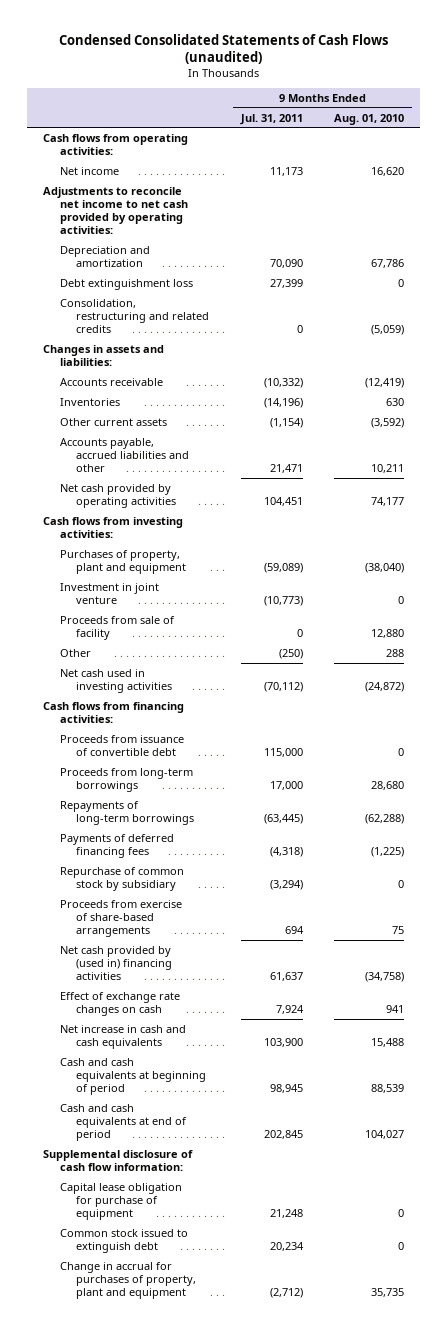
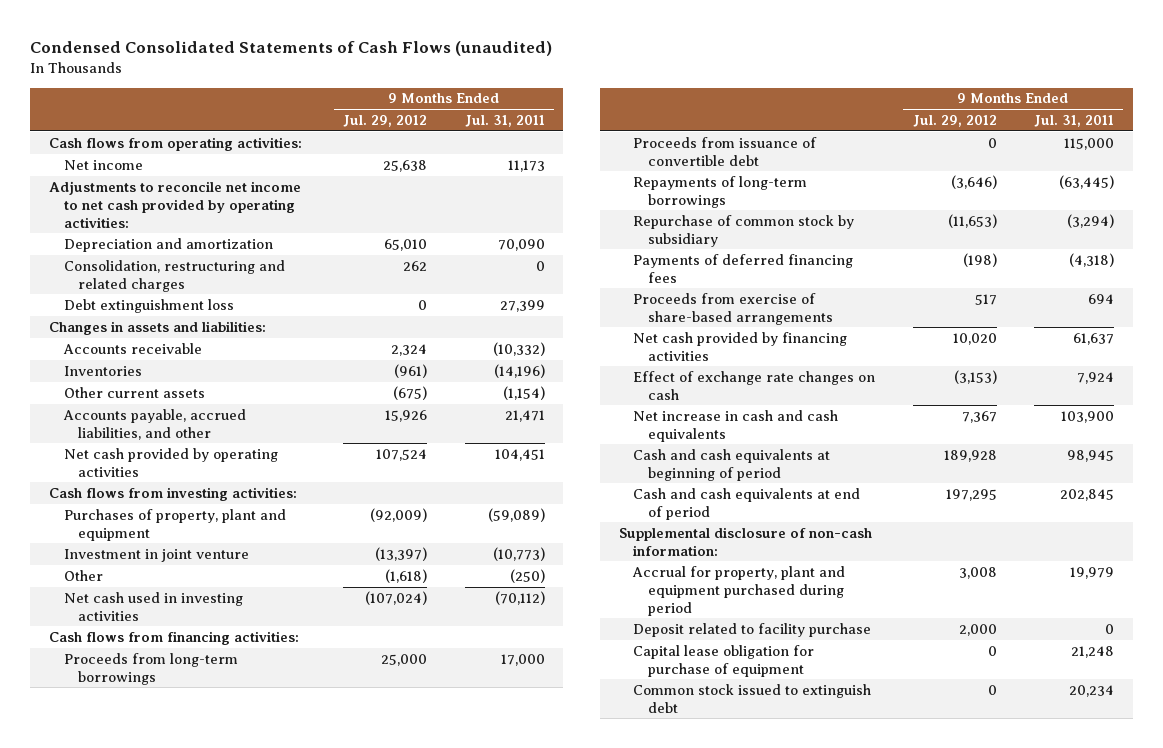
[334,113,405,125] Aug. 01, 2010 -> none
none -> [343,114,428,127] Jul. 29, 2012
none -> [63,259,285,292] Consolidation, restructuring and related charges
[59,298,210,333] Consolidation, restructuring and related credits -> none
[59,437,190,472] Accounts payable, accrued liabilities and other -> [62,408,246,440] Accounts payable, accrued liabilities, and other
[59,615,175,640] Proceeds from sale of facility -> none
[59,734,184,756] Proceeds from issuance of convertible debt -> [633,136,818,166] Proceeds from issuance of convertible debt
[59,833,174,858] Payments of deferred financing fees -> [633,253,854,283] Payments of deferred financing fees
[59,945,173,980] Net cash provided by (used in) financing activities -> [633,331,848,361] Net cash provided by financing activities
[43,1149,194,1171] Supplemental disclosure of cash flow information: -> [618,526,872,556] Supplemental disclosure of non-cash information:
none -> [632,565,846,616] Accrual for property, plant and equipment purchased during period
none -> [633,622,872,637] Deposit related to facility purchase
[59,1261,197,1299] Change in accrual for purchases of property, plant and equipment -> none

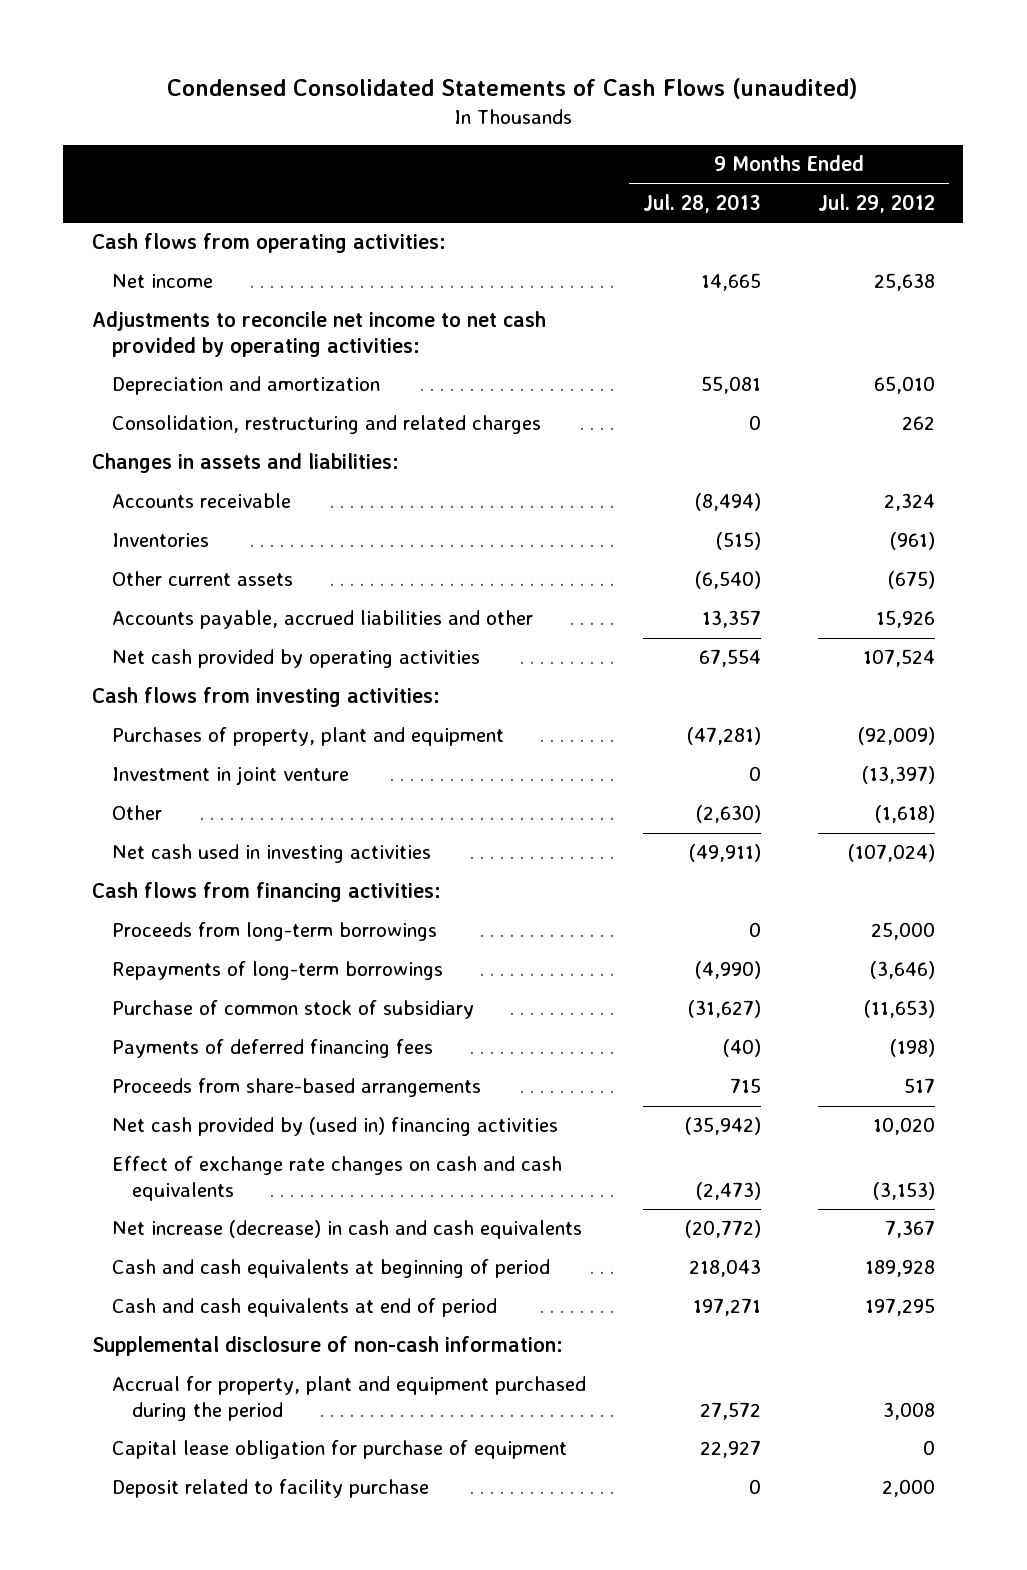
[464,114,545,127] Jul. 31, 2011 -> none
none -> [642,193,761,213] Jul. 28, 2013
[63,298,234,313] Debt extinguishment loss -> none
[62,408,246,440] Accounts payable, accrued liabilities, and other -> [111,610,533,630] Accounts payable, accrued liabilities and other
[633,136,818,166] Proceeds from issuance of convertible debt -> none
[633,214,855,247] Repurchase of common stock by subsidiary -> [111,1000,474,1020] Purchase of common stock of subsidiary
[633,292,833,325] Proceeds from exercise of share-based arrangements -> [111,1078,481,1098] Proceeds from share-based arrangements
[633,331,848,361] Net cash provided by financing activities -> [111,1117,558,1137] Net cash provided by (used in) financing activities
[633,370,876,400] Effect of exchange rate changes on cash -> [111,1156,562,1202] Effect of exchange rate changes on cash and cash equivalents
[633,409,839,442] Net increase in cash and cash equivalents -> [111,1220,582,1240] Net increase (decrease) in cash and cash equivalents
[632,565,846,616] Accrual for property, plant and equipment purchased during period -> [111,1376,586,1422] Accrual for property, plant and equipment purchased during the period
[633,683,872,713] Common stock issued to extinguish debt -> none
[633,622,872,637] Deposit related to facility purchase -> [111,1479,429,1499] Deposit related to facility purchase

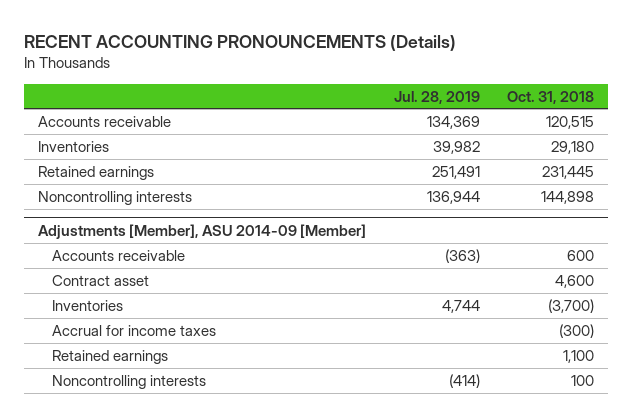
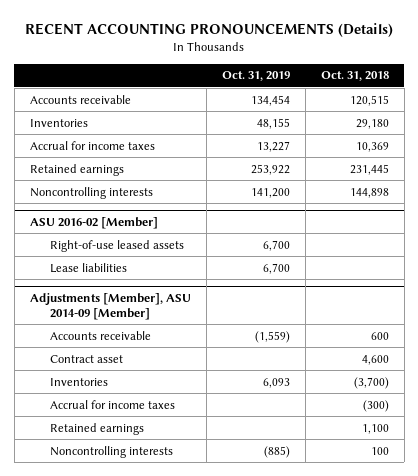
[393,90,480,104] Jul. 28, 2019 -> none
none -> [221,71,290,82] Oct. 31, 2019
none -> [29,140,155,150] Accrual for income taxes
none -> [29,216,158,229] ASU 2016-02 [Member]
none -> [49,239,184,252] Right-of-use leased assets
none -> [49,262,127,273] Lease liabilities

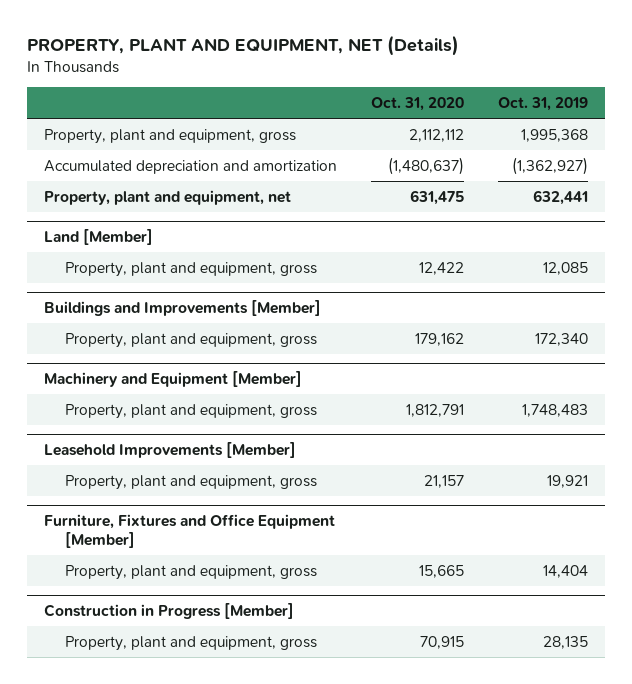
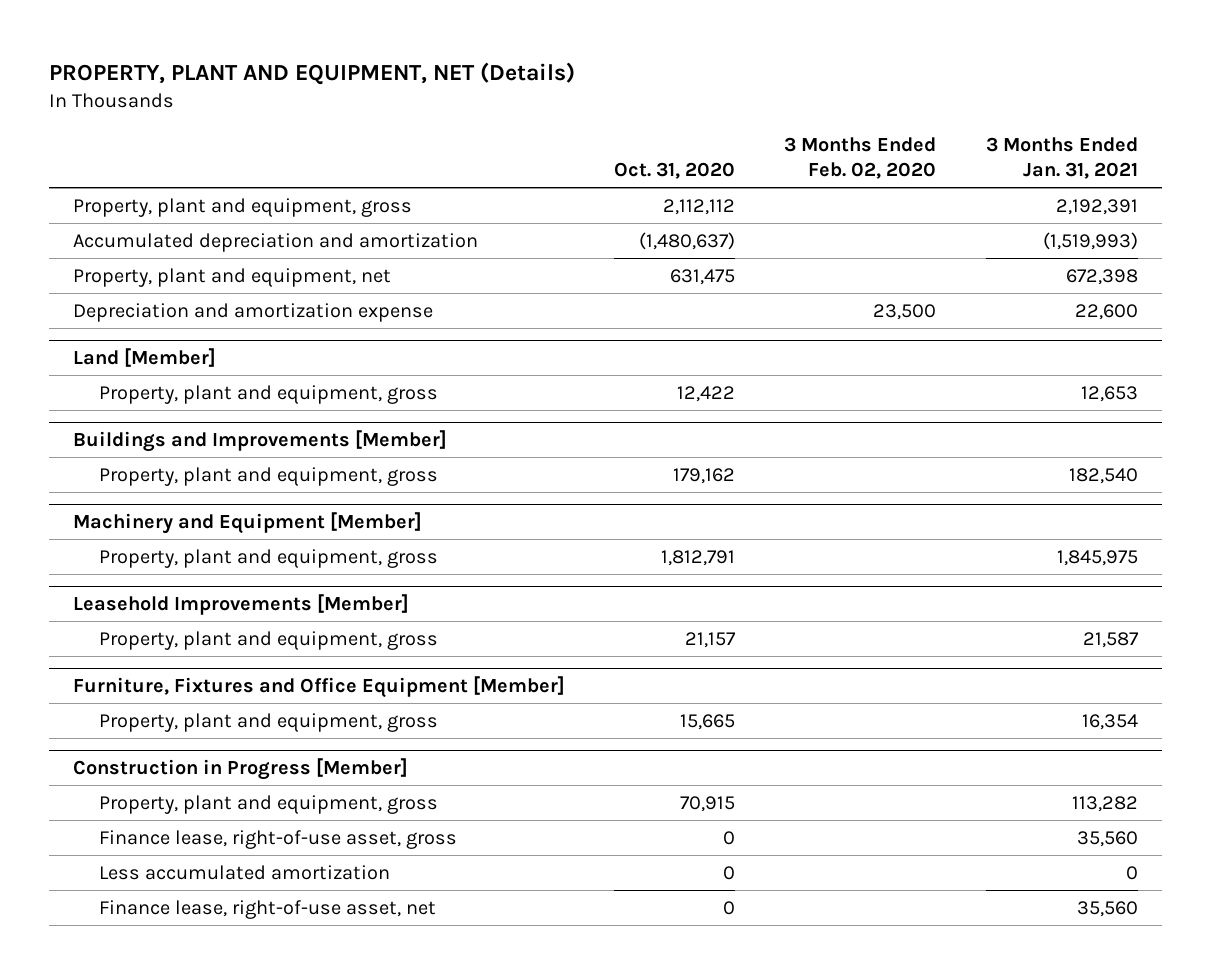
[498,97,589,112] Oct. 31, 2019 -> none
none -> [784,137,937,180] 3 Months Ended Feb. 02, 2020
none -> [985,137,1138,180] 3 Months Ended Jan. 31, 2021
none -> [73,302,434,322] Depreciation and amortization expense
none -> [98,829,457,849] Finance lease, right-of-use asset, gross
none -> [98,864,390,880] Less accumulated amortization
none -> [98,899,436,919] Finance lease, right-of-use asset, net

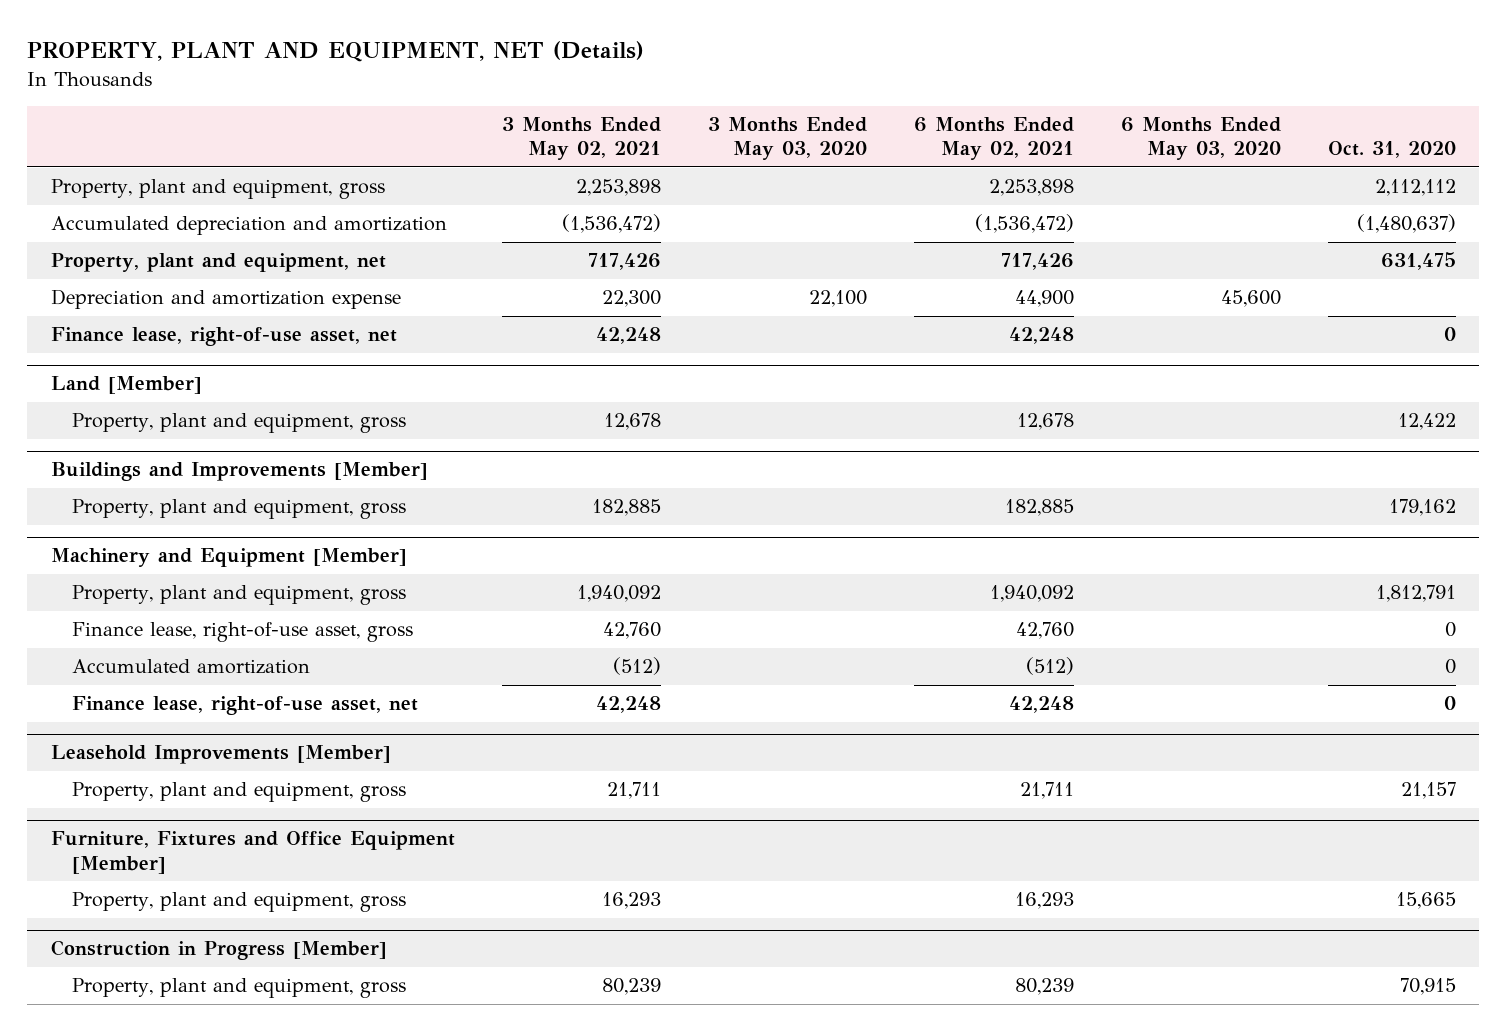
[784,137,937,180] 3 Months Ended Feb. 02, 2020 -> none
[985,137,1138,180] 3 Months Ended Jan. 31, 2021 -> none
none -> [501,116,661,161] 3 Months Ended May 02, 2021
none -> [707,116,867,161] 3 Months Ended May 03, 2020
none -> [913,116,1074,161] 6 Months Ended May 02, 2021
none -> [1120,116,1281,161] 6 Months Ended May 03, 2020
none -> [50,327,397,347] Finance lease, right-of-use asset, net
none -> [72,622,414,643] Finance lease, right-of-use asset, gross
none -> [72,659,311,675] Accumulated amortization
none -> [72,696,419,716] Finance lease, right-of-use asset, net
[98,829,457,849] Finance lease, right-of-use asset, gross -> none
[98,864,390,880] Less accumulated amortization -> none
[98,899,436,919] Finance lease, right-of-use asset, net -> none

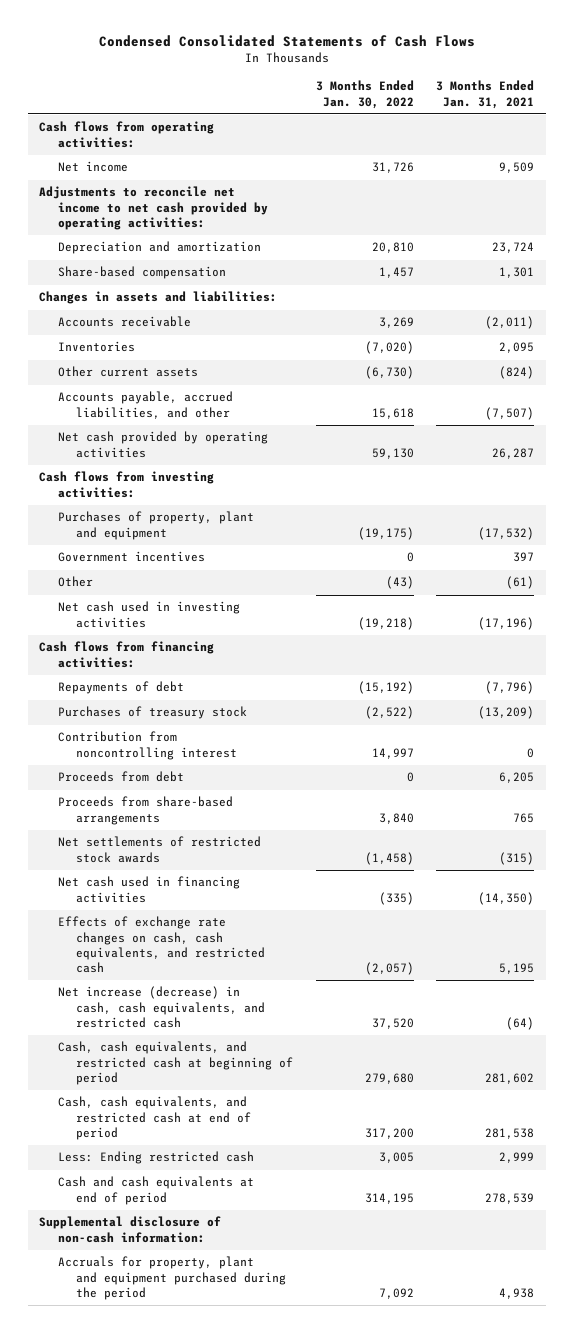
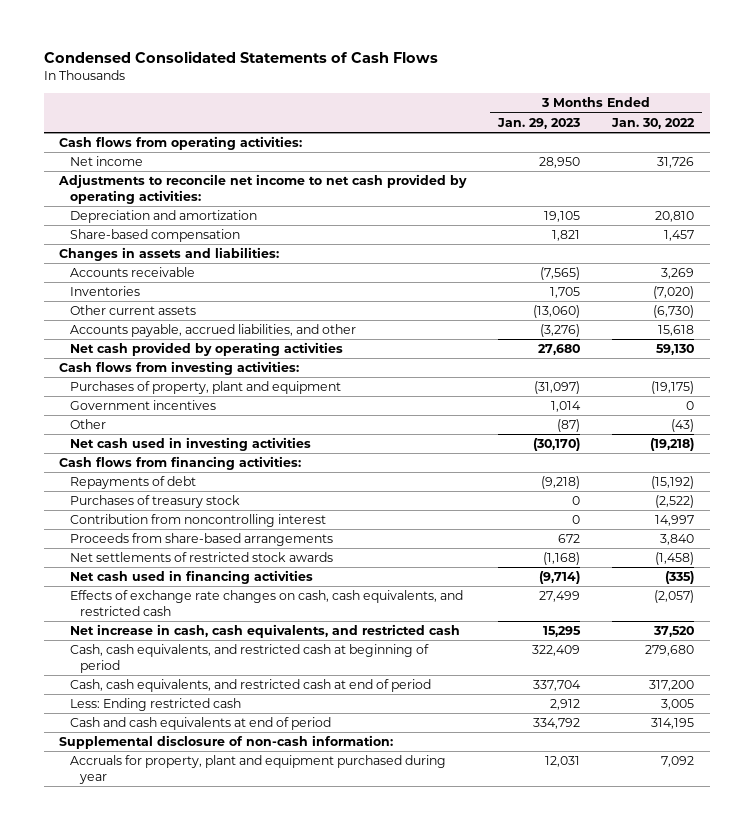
[436,80,535,109] 3 Months Ended Jan. 31, 2021 -> none
none -> [497,117,581,129] Jan. 29, 2023
[57,771,184,783] Proceeds from debt -> none
[57,986,266,1028] Net increase (decrease) in cash, cash equivalents, and restricted cash -> [69,624,460,639] Net increase in cash, cash equivalents, and restricted cash
[57,1256,287,1300] Accruals for property, plant and equipment purchased during the period -> [69,755,446,784] Accruals for property, plant and equipment purchased during year

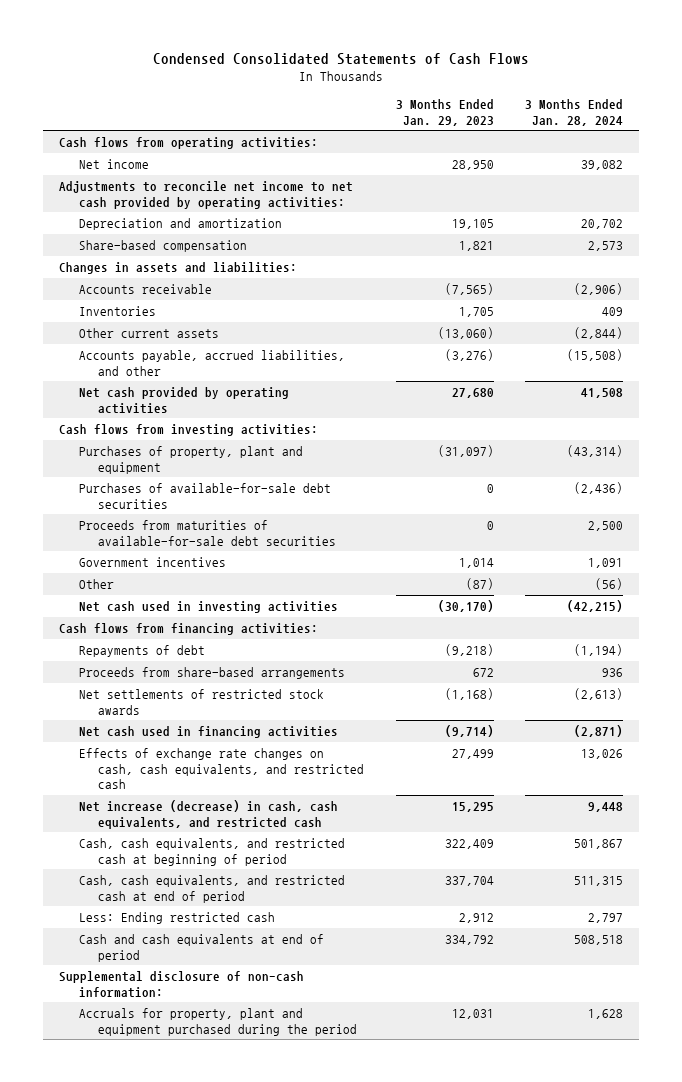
[610,117,695,129] Jan. 30, 2022 -> none
none -> [525,99,624,126] 3 Months Ended Jan. 28, 2024
none -> [78,482,331,509] Purchases of available-for-sale debt securities
none -> [78,519,337,546] Proceeds from maturities of available-for-sale debt securities
[69,495,240,509] Purchases of treasury stock -> none
[69,514,326,528] Contribution from noncontrolling interest -> none
[69,624,460,639] Net increase in cash, cash equivalents, and restricted cash -> [78,799,338,829] Net increase (decrease) in cash, cash equivalents, and restricted cash
[69,755,446,784] Accruals for property, plant and equipment purchased during year -> [78,1007,358,1036] Accruals for property, plant and equipment purchased during the period

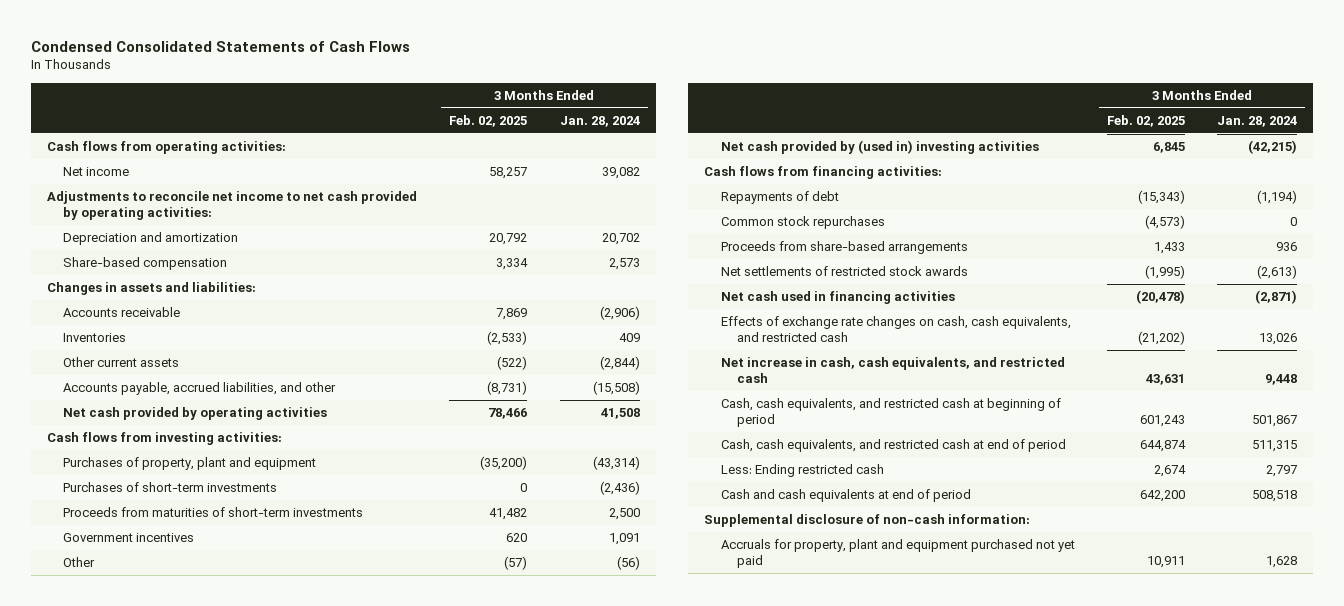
[395,99,494,126] 3 Months Ended Jan. 29, 2023 -> none
none -> [449,114,528,127] Feb. 02, 2025
[78,519,337,546] Proceeds from maturities of available-for-sale debt securities -> none
[78,482,331,509] Purchases of available-for-sale debt securities -> [63,482,278,493] Purchases of short-term investments
none -> [63,507,364,518] Proceeds from maturities of short-term investments
[78,600,338,613] Net cash used in investing activities -> [720,140,1039,155] Net cash provided by (used in) investing activities
none -> [720,216,885,230] Common stock repurchases
[78,799,338,829] Net increase (decrease) in cash, cash equivalents, and restricted cash -> [720,357,1065,384] Net increase in cash, cash equivalents, and restricted cash
[78,1007,358,1036] Accruals for property, plant and equipment purchased during the period -> [720,539,1075,569] Accruals for property, plant and equipment purchased not yet paid

